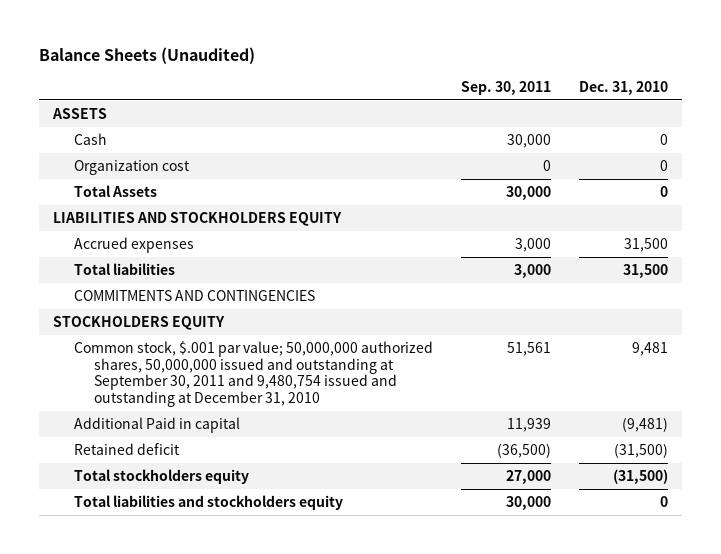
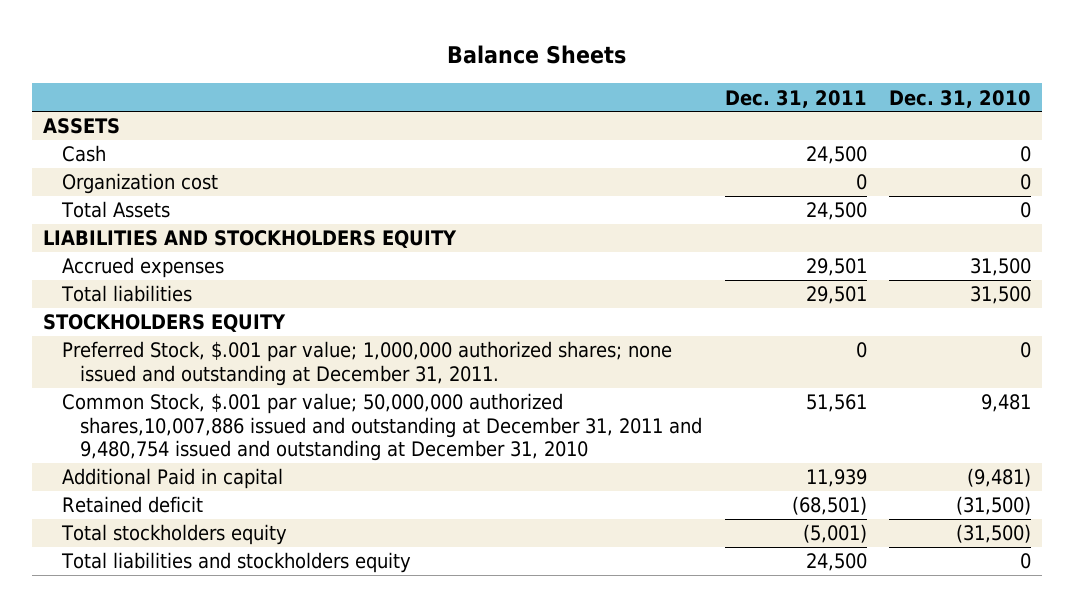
[39,46,256,64] Balance Sheets (Unaudited) -> [447,45,627,65] Balance Sheets
[460,81,551,96] Sep. 30, 2011 -> none
none -> [724,89,867,108] Dec. 31, 2011
[73,289,315,301] COMMITMENTS AND CONTINGENCIES -> none
none -> [61,341,672,386] Preferred Stock, $.001 par value; 1,000,000 authorized shares; none issued and outstanding at December 31, 2011.
[73,340,433,407] Common stock, $.001 par value; 50,000,000 authorized shares, 50,000,000 issued and outstanding at September 30, 2011 and 9,480,754 issued and outstanding at December 31, 2010 -> [61,393,703,462] Common Stock, $.001 par value; 50,000,000 authorized shares,10,007,886 issued and outstanding at December 31, 2011 and 9,480,754 issued and outstanding at December 31, 2010

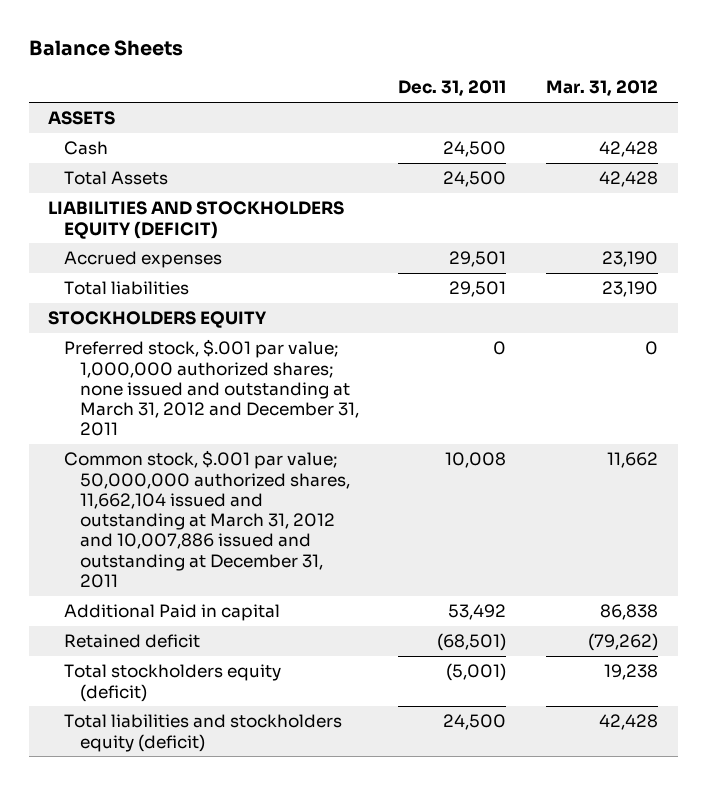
[888,89,1031,108] Dec. 31, 2010 -> none
none -> [545,80,658,97] Mar. 31, 2012
[61,173,218,195] Organization cost -> none
[43,230,458,249] LIABILITIES AND STOCKHOLDERS EQUITY -> [48,201,345,239] LIABILITIES AND STOCKHOLDERS EQUITY (DEFICIT)
[61,341,672,386] Preferred Stock, $.001 par value; 1,000,000 authorized shares; none issued and outstanding at December 31, 2011. -> [64,339,359,437] Preferred stock, $.001 par value; 1,000,000 authorized shares; none issued and outstanding at March 31, 2012 and December 31, 2011
[61,393,703,462] Common Stock, $.001 par value; 50,000,000 authorized shares,10,007,886 issued and outstanding at December 31, 2011 and 9,480,754 issued and outstanding at December 31, 2010 -> [64,450,350,589] Common stock, $.001 par value; 50,000,000 authorized shares, 11,662,104 issued and outstanding at March 31, 2012 and 10,007,886 issued and outstanding at December 31, 2011
[805,394,867,413] 51,561 -> [445,452,507,469] 10,008
[805,469,867,488] 11,939 -> [448,604,507,621] 53,492
[60,524,287,546] Total stockholders equity -> [64,664,282,702] Total stockholders equity (deficit)
[60,552,411,574] Total liabilities and stockholders equity -> [64,714,343,752] Total liabilities and stockholders equity (deficit)

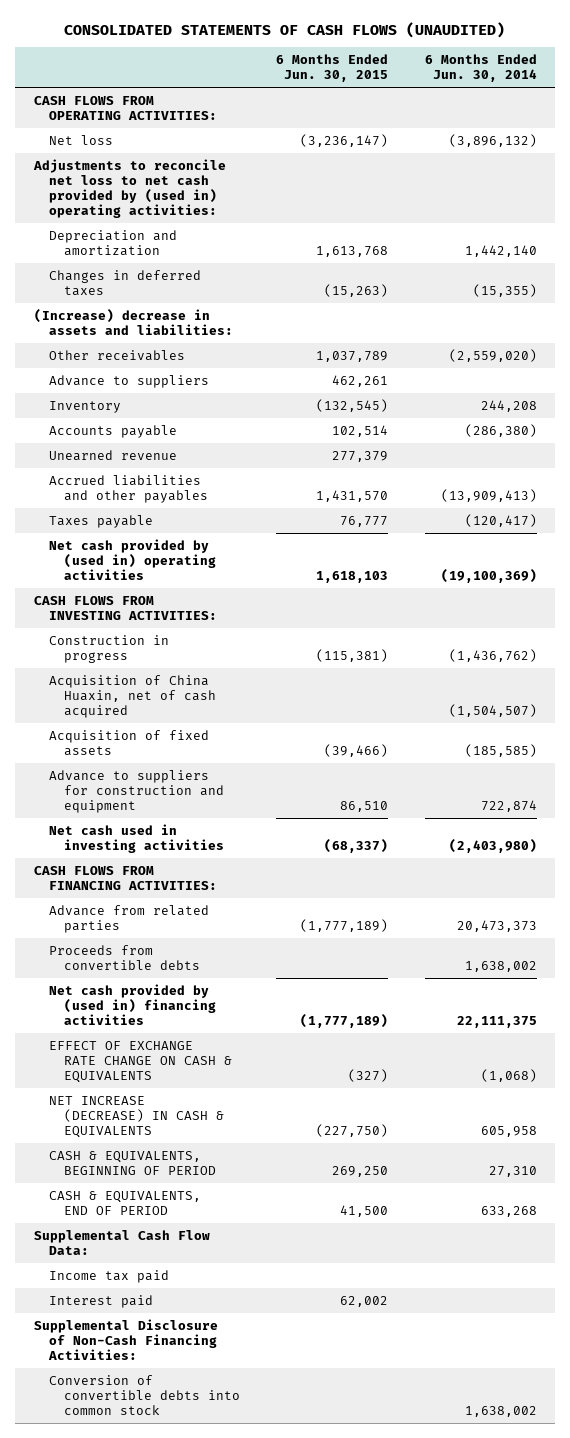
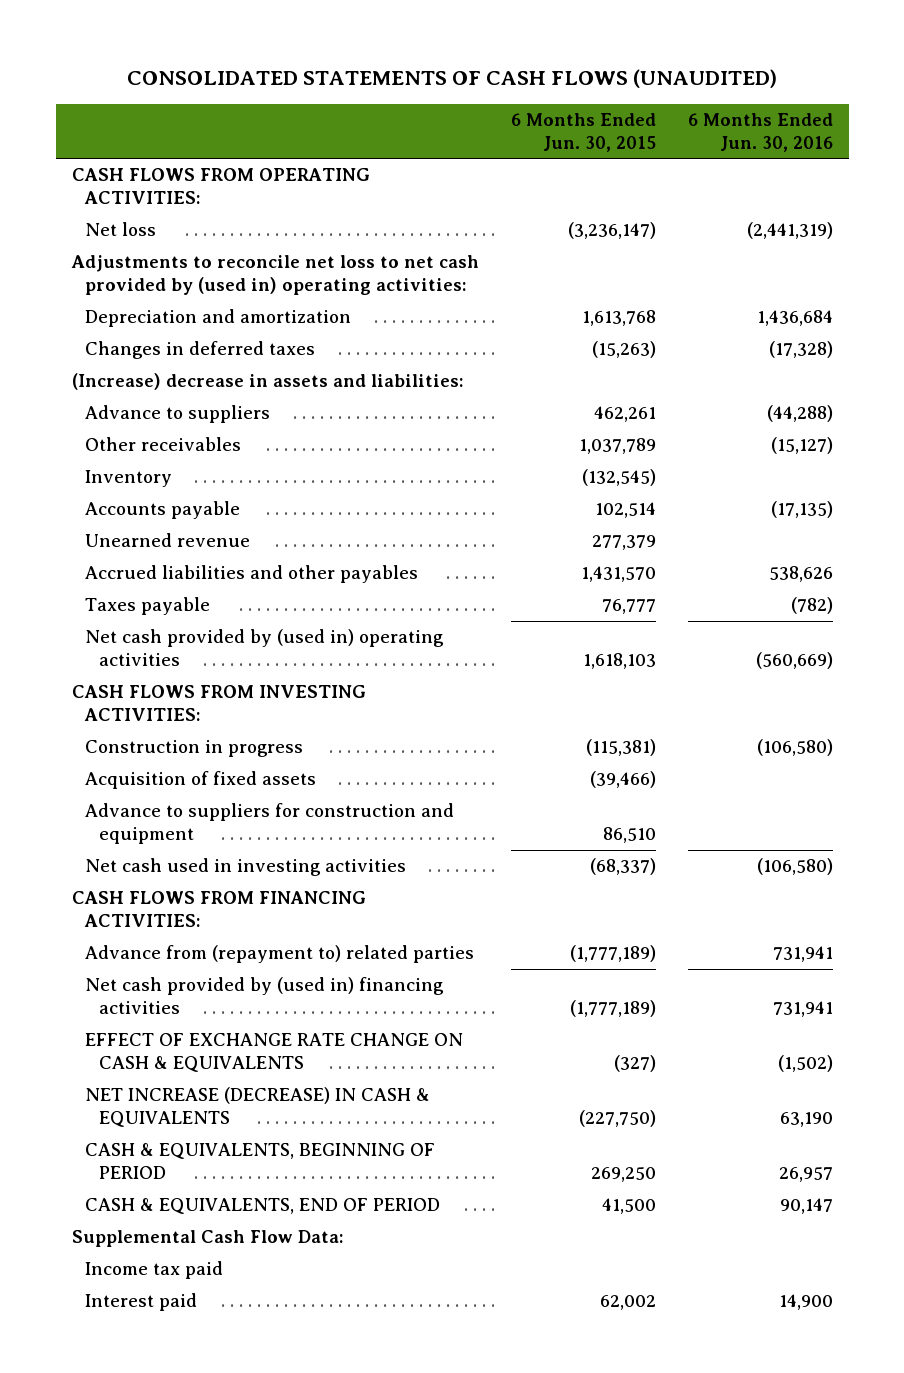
[424,54,537,83] 6 Months Ended Jun. 30, 2014 -> none
none -> [687,112,833,153] 6 Months Ended Jun. 30, 2016
[48,349,185,361] Other receivables -> [85,437,242,452] Other receivables
[48,674,216,719] Acquisition of China Huaxin, net of cash acquired -> none
[48,944,200,970] Proceeds from convertible debts -> none
[48,904,209,933] Advance from related parties -> [85,945,475,964] Advance from (repayment to) related parties
[33,1318,218,1361] Supplemental Disclosure of Non-Cash Financing Activities: -> none
[48,1374,240,1416] Conversion of convertible debts into common stock -> none

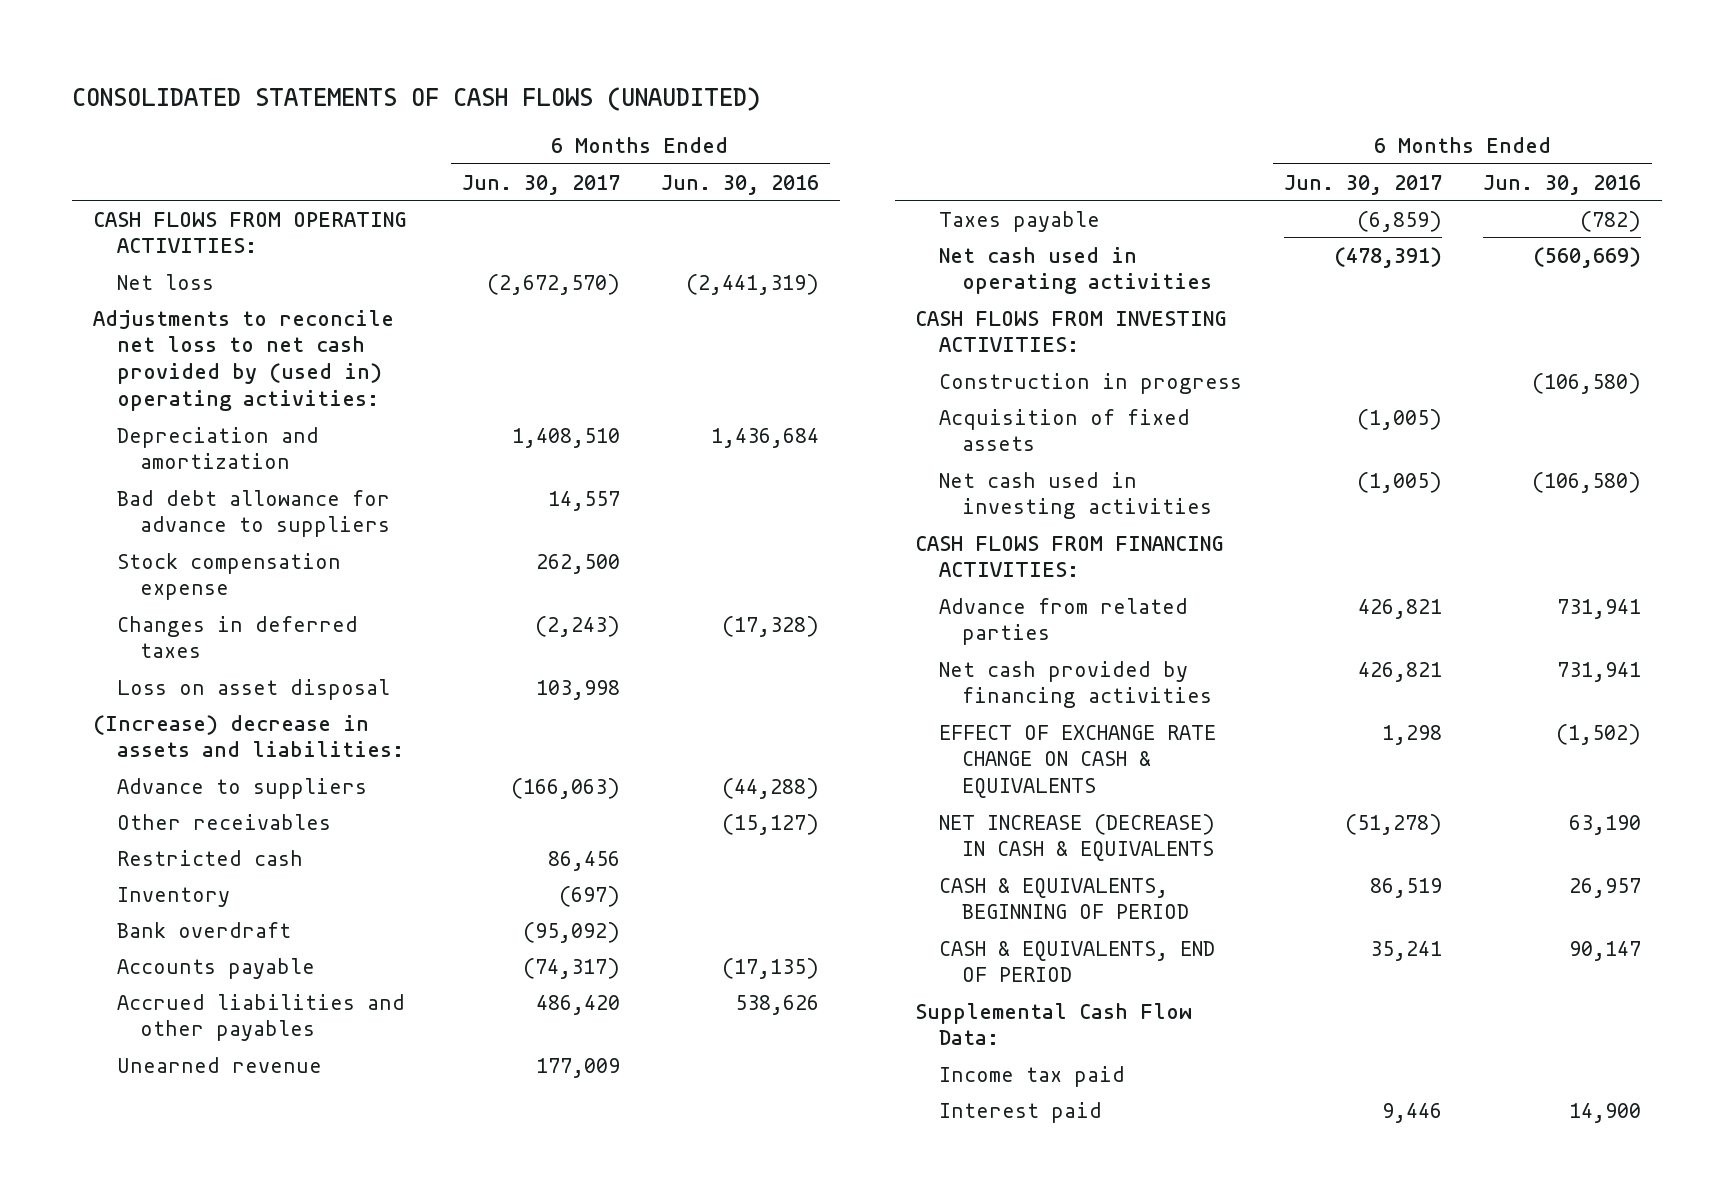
[510,112,656,153] 6 Months Ended Jun. 30, 2015 -> none
none -> [461,174,620,195] Jun. 30, 2017
none -> [116,489,390,538] Bad debt allowance for advance to suppliers
none -> [116,552,341,601] Stock compensation expense
none -> [116,678,390,700] Loss on asset disposal
none -> [116,849,303,866] Restricted cash
none -> [116,921,291,938] Bank overdraft
[85,533,251,548] Unearned revenue -> [116,1056,322,1073] Unearned revenue
[85,629,445,667] Net cash provided by (used in) operating activities -> [938,246,1212,295] Net cash used in operating activities
[85,803,455,845] Advance to suppliers for construction and equipment -> none
[85,945,475,964] Advance from (repayment to) related parties -> [938,597,1188,646] Advance from related parties
[85,977,445,1015] Net cash provided by (used in) financing activities -> [938,660,1212,709] Net cash provided by financing activities

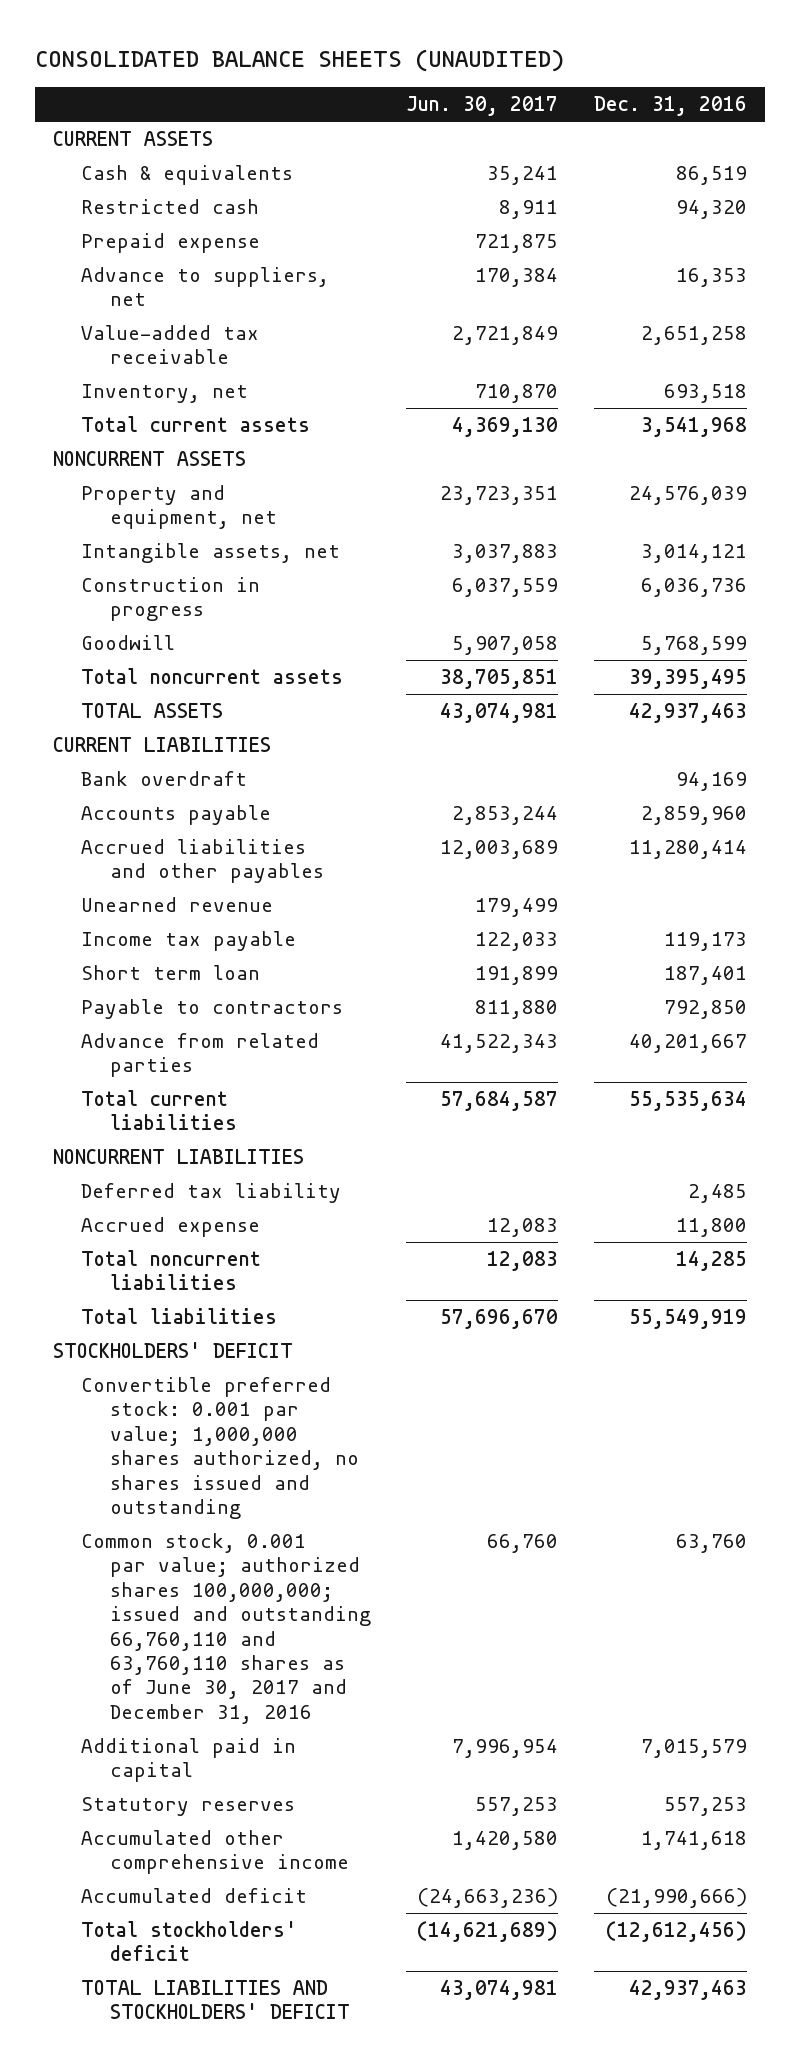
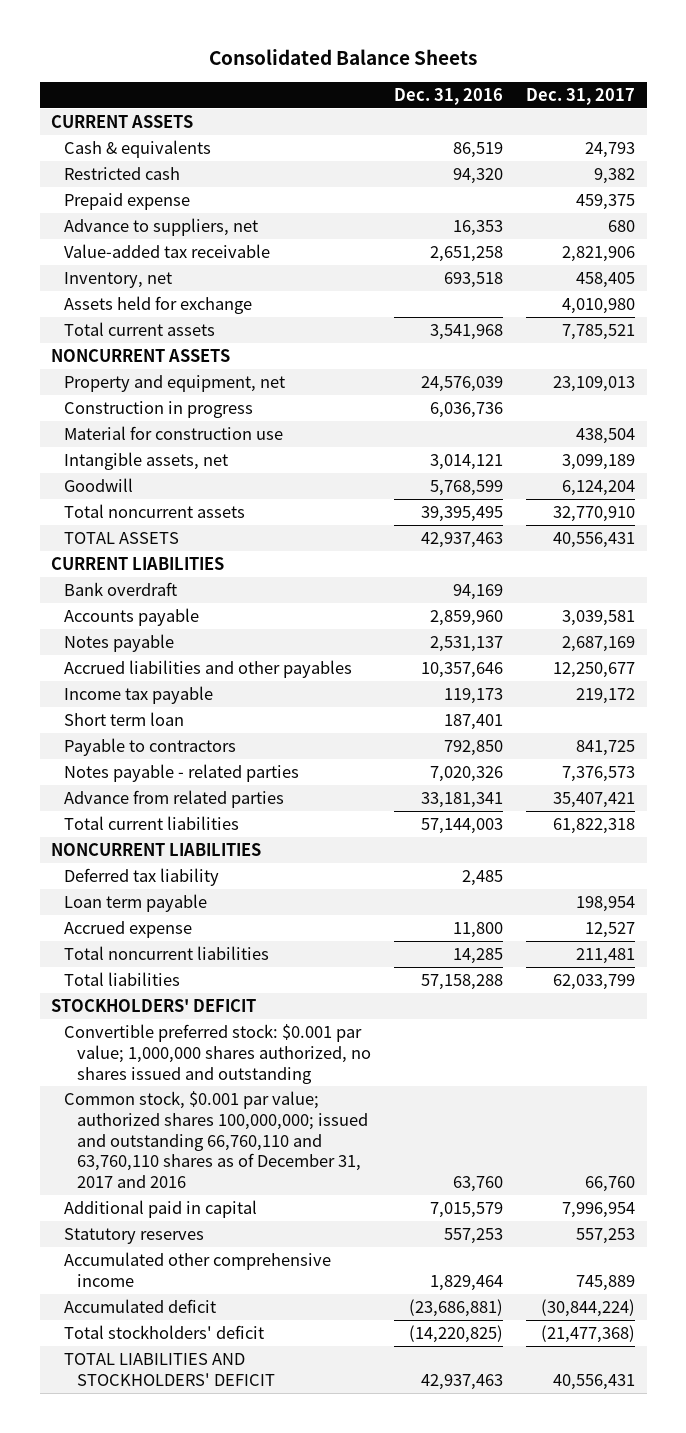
[34,48,564,72] CONSOLIDATED BALANCE SHEETS (UNAUDITED) -> [209,49,478,66] Consolidated Balance Sheets
[406,96,559,117] Jun. 30, 2017 -> none
none -> [526,87,636,105] Dec. 31, 2017
none -> [64,295,253,314] Assets held for exchange
none -> [64,425,284,440] Material for construction use
[81,543,341,564] Intangible assets, net -> [64,451,229,470] Intangible assets, net
[81,897,274,913] Unearned revenue -> none
none -> [64,633,175,652] Notes payable
[629,840,748,860] 11,280,414 -> [421,661,504,678] 10,357,646
none -> [64,763,300,782] Notes payable - related parties
[629,1034,748,1054] 40,201,667 -> [421,791,504,808] 33,181,341
[629,1091,748,1112] 55,535,634 -> [421,817,504,834] 57,144,003
none -> [64,893,208,912] Loan term payable
[629,1309,748,1330] 55,549,919 -> [421,973,504,990] 57,158,288
[81,1377,359,1520] Convertible preferred stock: 0.001 par value; 1,000,000 shares authorized, no shares issued and outstanding -> [64,1023,372,1084] Convertible preferred stock: $0.001 par value; 1,000,000 shares authorized, no shares issued and outstanding
[81,1533,371,1724] Common stock, 0.001 par value; authorized shares 100,000,000; issued and outstanding 66,760,110 and 63,760,110 shares as of June 30, 2017 and December 31, 2016 -> [64,1090,369,1189] Common stock, $0.001 par value; authorized shares 100,000,000; issued and outstanding 66,760,110 and 63,760,110 shares as of December 31, 2017 and 2016
[641,1831,748,1851] 1,741,618 -> [430,1274,504,1291] 1,829,464
[606,1888,748,1909] (21,990,666) -> [409,1298,504,1317] (23,686,881)
[606,1921,748,1943] (12,612,456) -> [409,1324,504,1343] (14,220,825)

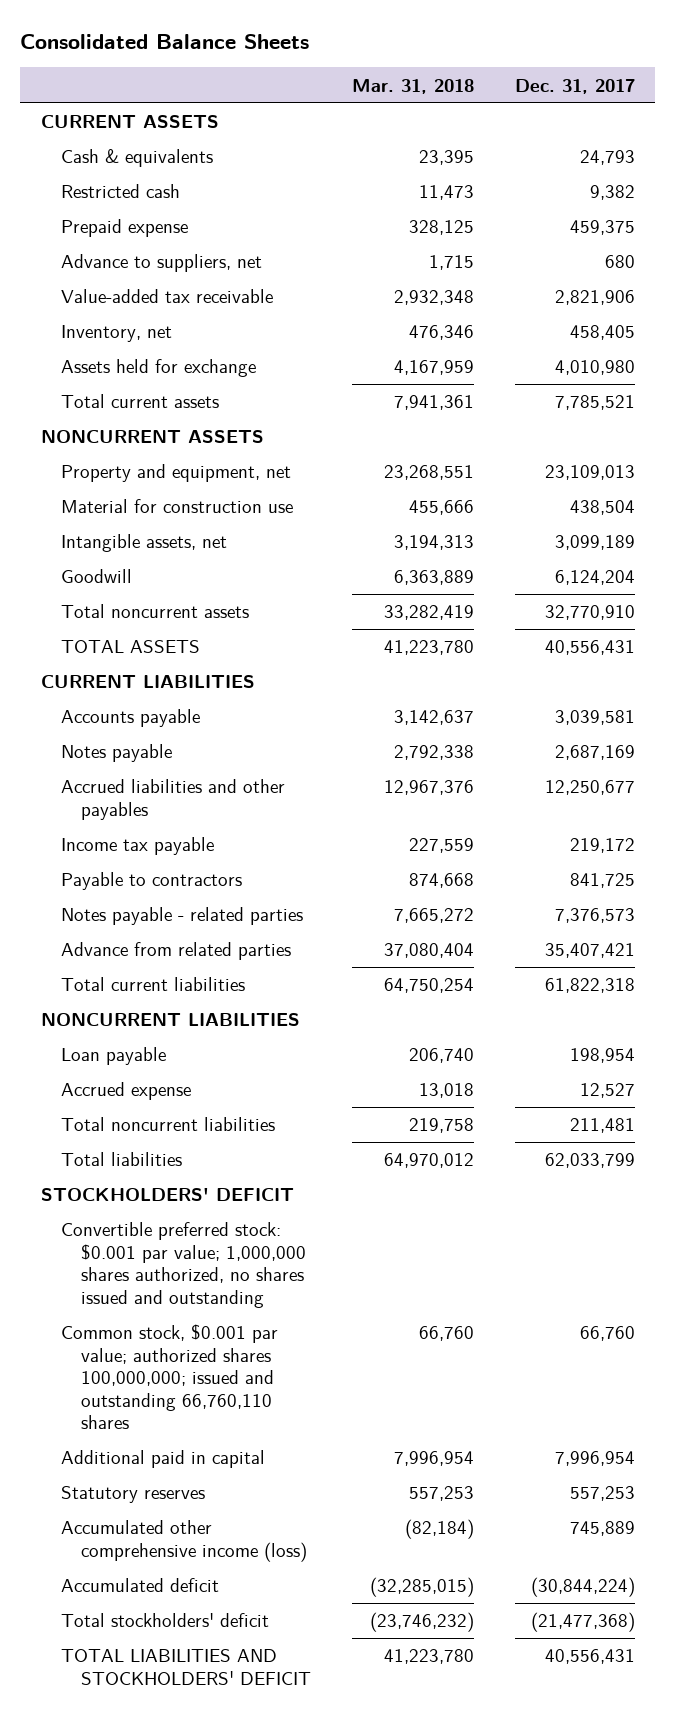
[394,87,504,105] Dec. 31, 2016 -> none
none -> [352,78,475,94] Mar. 31, 2018
[64,400,254,418] Construction in progress -> none
[64,581,178,596] Bank overdraft -> none
[64,711,185,726] Short term loan -> none
[64,867,220,886] Deferred tax liability -> none
[64,893,208,912] Loan term payable -> [60,1047,166,1066] Loan payable
[64,1090,369,1189] Common stock, $0.001 par value; authorized shares 100,000,000; issued and outstanding 66,760,110 and 63,760,110 shares as of December 31, 2017 and 2016 -> [60,1324,278,1430] Common stock, $0.001 par value; authorized shares 100,000,000; issued and outstanding 66,760,110 shares
[64,1251,332,1287] Accumulated other comprehensive income -> [60,1520,308,1562] Accumulated other comprehensive income (loss)

